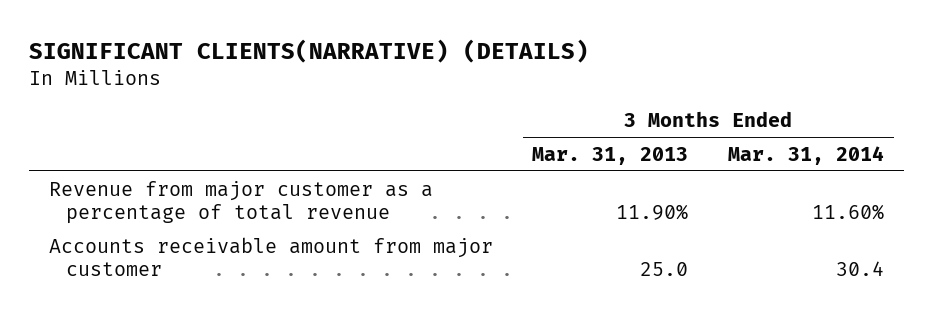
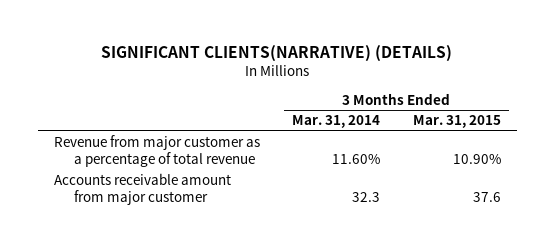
[532,146,689,165] Mar. 31, 2013 -> none
none -> [412,115,501,129] Mar. 31, 2015
[836,261,885,277] 30.4 -> [352,192,381,203] 32.3

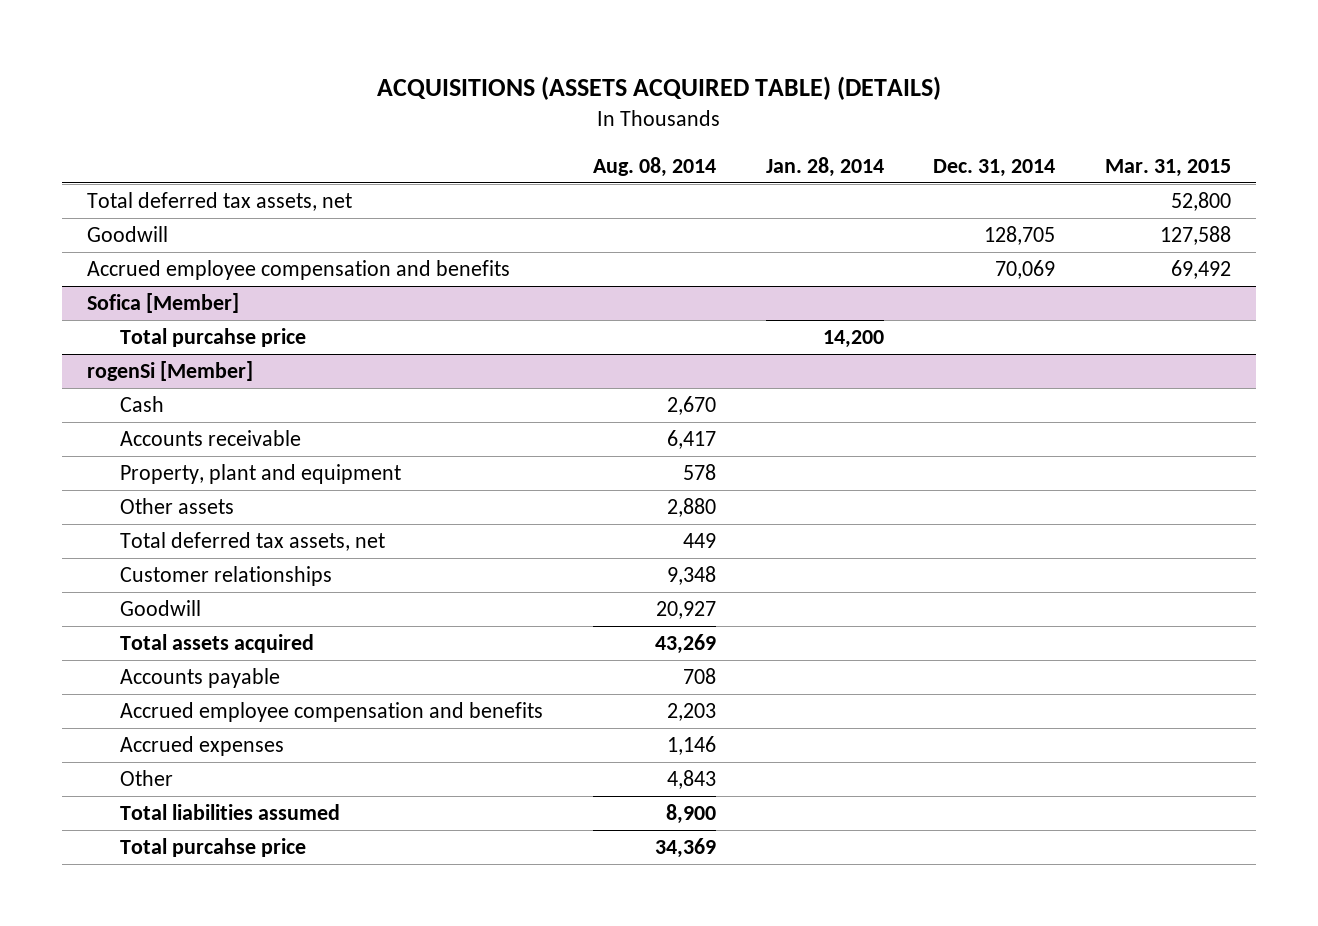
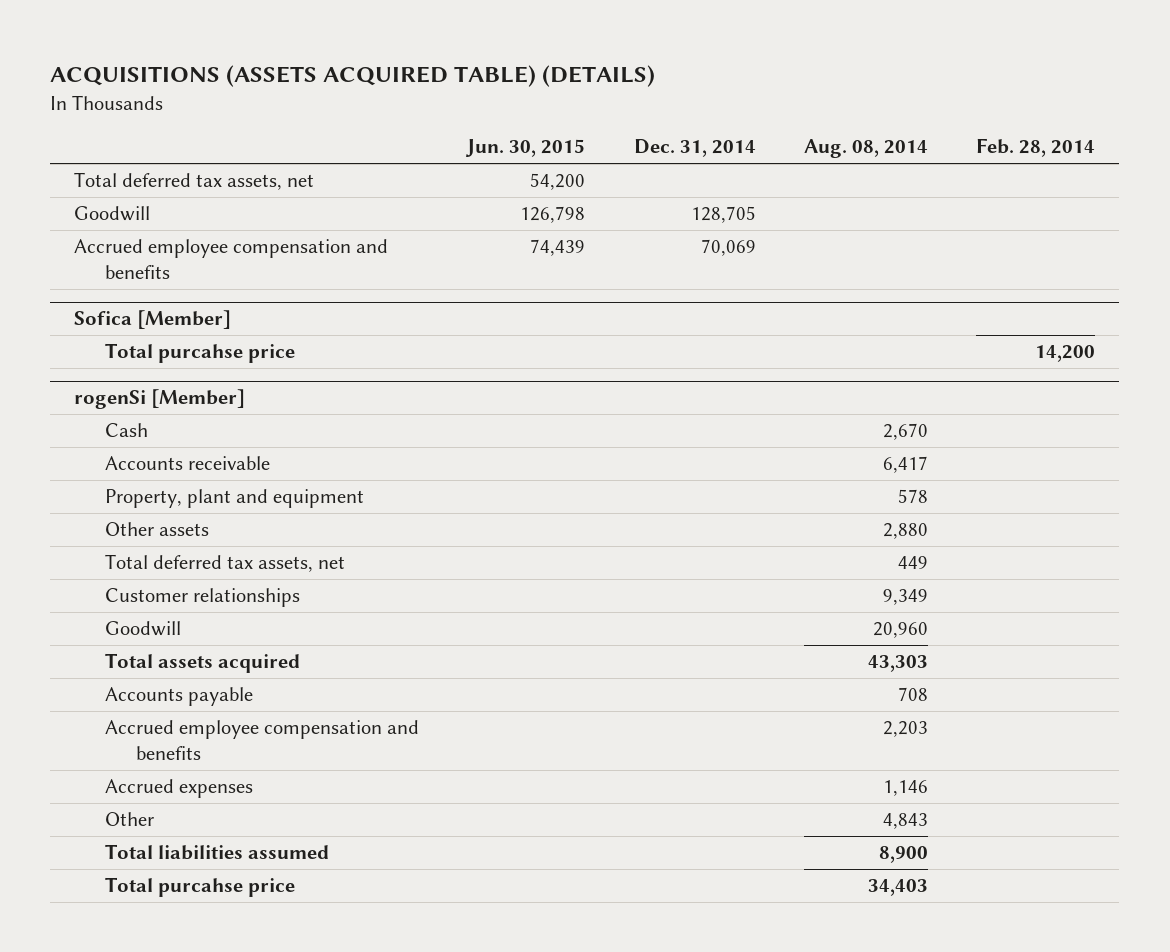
[765,156,884,177] Jan. 28, 2014 -> none
[1104,158,1231,177] Mar. 31, 2015 -> none
none -> [465,139,586,158] Jun. 30, 2015
none -> [976,138,1096,158] Feb. 28, 2014
[666,566,716,586] 9,348 -> [883,589,929,606] 9,349
[655,601,716,620] 20,927 -> [873,622,929,639] 20,960
[654,634,716,655] 43,269 -> [868,655,929,673] 43,303
[654,838,716,859] 34,369 -> [868,879,929,897] 34,403

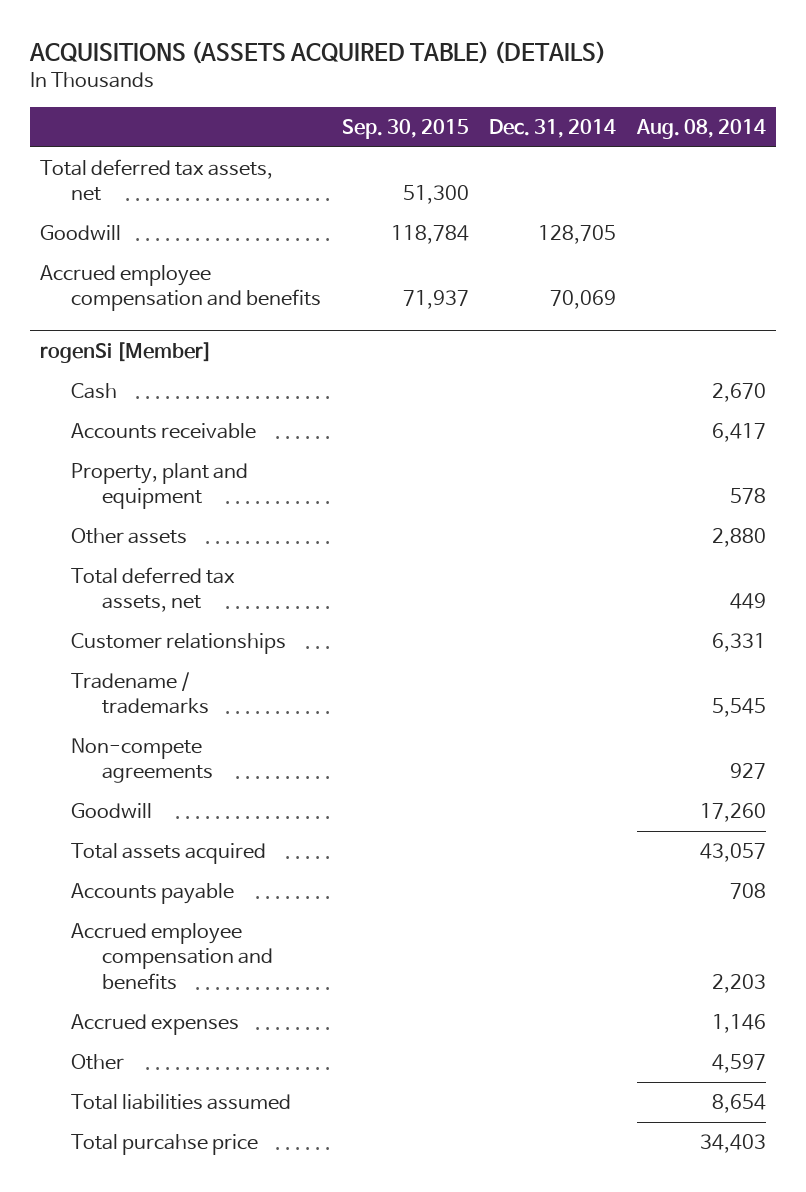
[465,139,586,158] Jun. 30, 2015 -> none
[976,138,1096,158] Feb. 28, 2014 -> none
none -> [341,119,469,140] Sep. 30, 2015
[74,310,232,330] Sofica [Member] -> none
[105,343,296,364] Total purcahse price -> none
[883,589,929,606] 9,349 -> [711,633,766,653] 6,331
none -> [71,672,210,715] Tradename / trademarks
none -> [71,738,214,784] Non-compete agreements
[873,622,929,639] 20,960 -> [699,803,766,823] 17,260
[868,655,929,673] 43,303 -> [699,843,766,863] 43,057
[883,813,929,830] 4,843 -> [711,1054,766,1074] 4,597
[879,846,929,864] 8,900 -> [711,1094,766,1114] 8,654

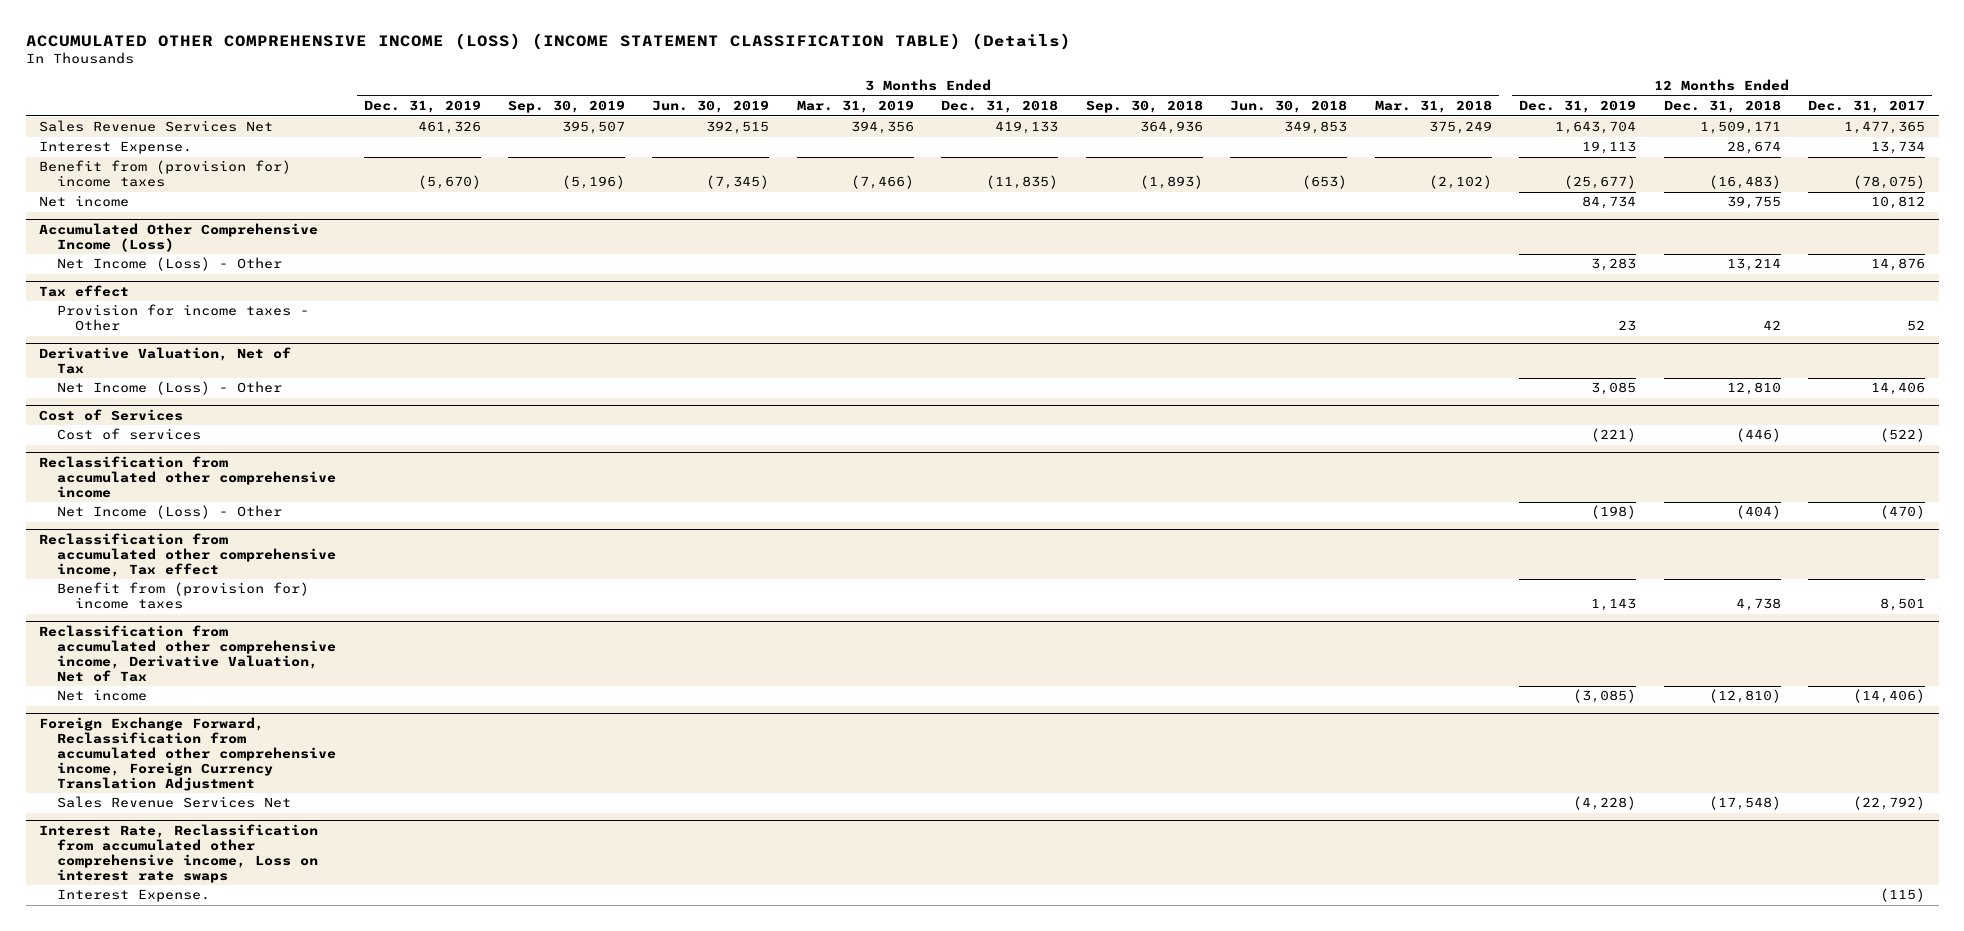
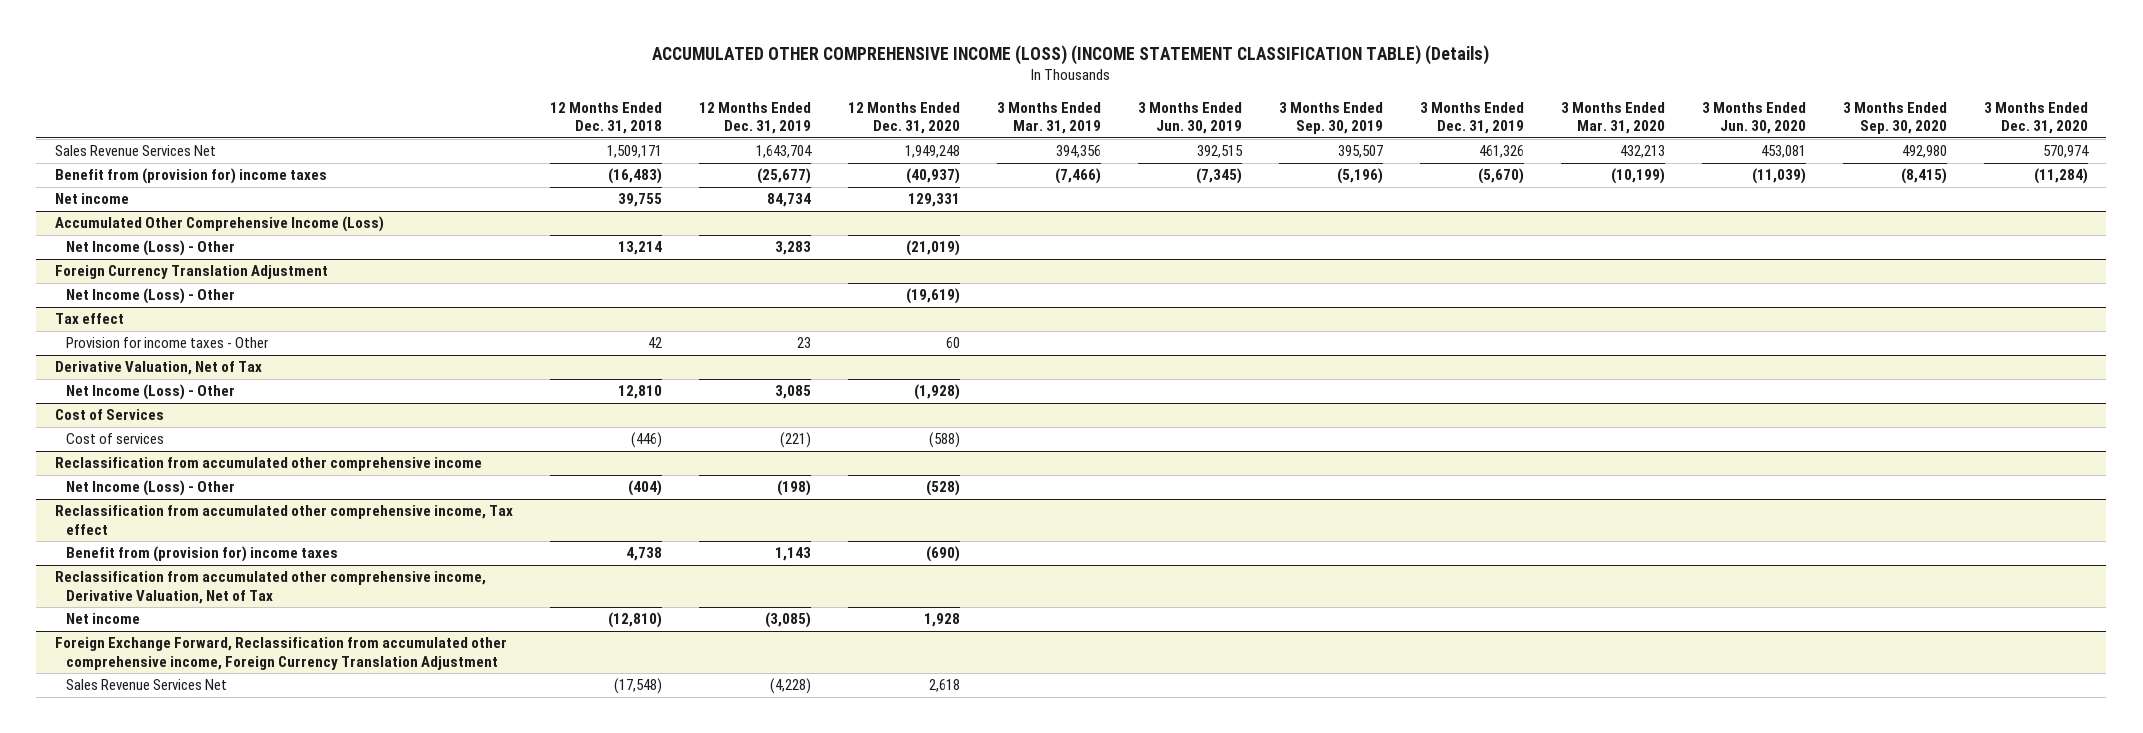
[941,100,1059,114] Dec. 31, 2018 -> none
[1085,100,1203,114] Sep. 30, 2018 -> none
[1230,100,1348,114] Jun. 30, 2018 -> none
[1374,100,1492,114] Mar. 31, 2018 -> none
[1808,100,1926,114] Dec. 31, 2017 -> none
none -> [847,101,960,135] 12 Months Ended Dec. 31, 2020
none -> [1560,101,1665,135] 3 Months Ended Mar. 31, 2020
none -> [1701,101,1806,135] 3 Months Ended Jun. 30, 2020
none -> [1842,101,1947,135] 3 Months Ended Sep. 30, 2020
none -> [1983,101,2088,135] 3 Months Ended Dec. 31, 2020
[39,141,193,155] Interest Expense. -> none
none -> [54,265,328,280] Foreign Currency Translation Adjustment
none -> [66,288,236,305] Net Income (Loss) - Other
[39,823,319,883] Interest Rate, Reclassification from accumulated other comprehensive income, Loss on interest rate swaps -> none
[57,889,211,903] Interest Expense. -> none

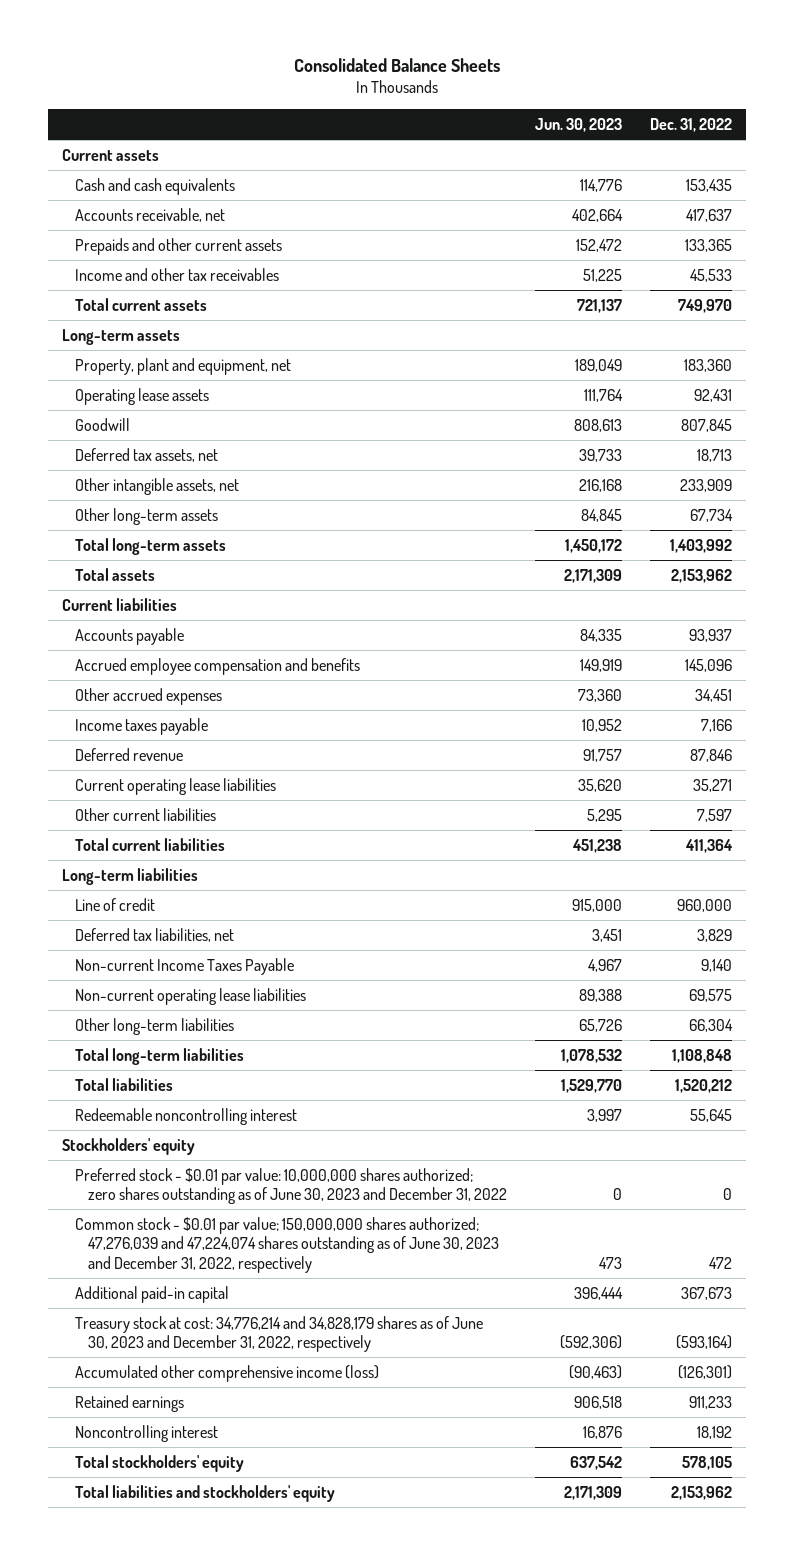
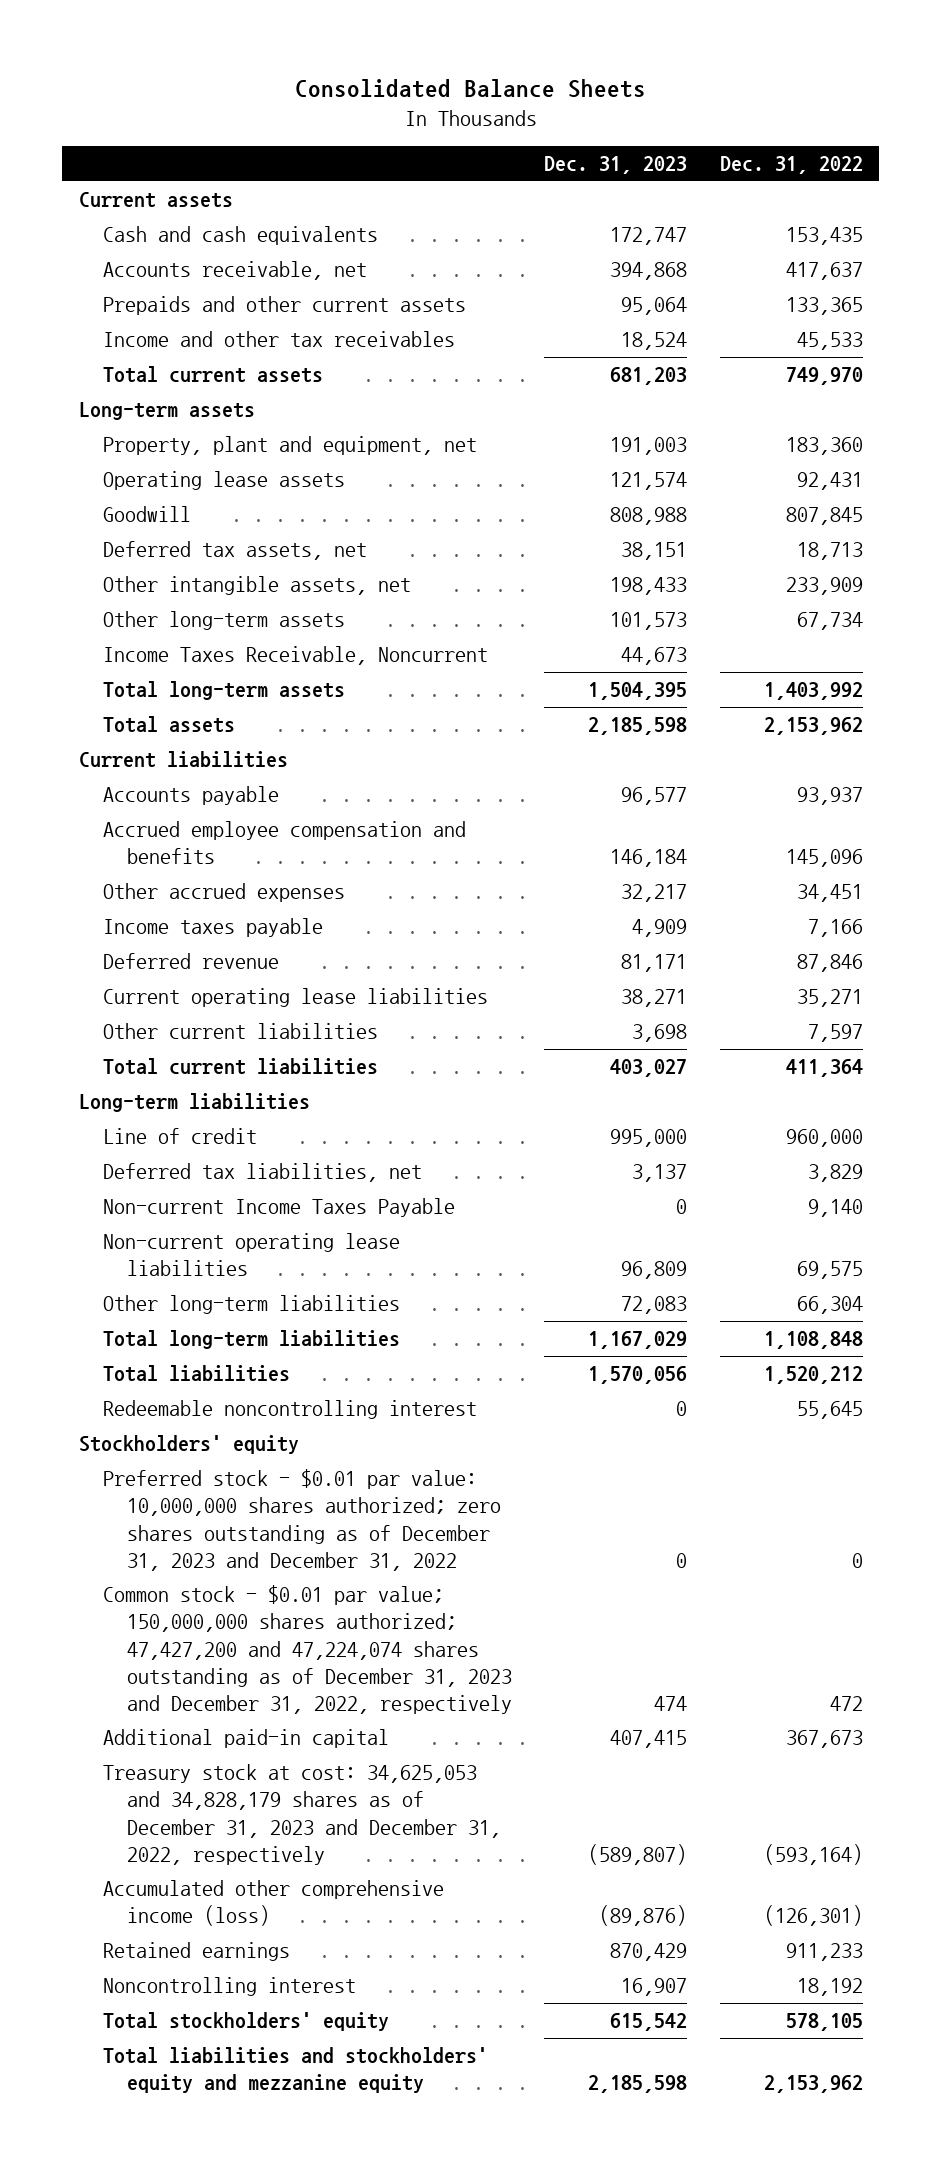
[535,117,623,132] Jun. 30, 2023 -> none
none -> [544,156,688,175] Dec. 31, 2023
none -> [102,646,488,666] Income Taxes Receivable, Noncurrent
[74,1167,508,1205] Preferred stock - $0.01 par value: 10,000,000 shares authorized; zero shares outstanding as of June 30, 2023 and December 31, 2022 -> [102,1469,502,1571] Preferred stock - $0.01 par value: 10,000,000 shares authorized; zero shares outstanding as of December 31, 2023 and December 31, 2022
[74,1216,500,1273] Common stock - $0.01 par value; 150,000,000 shares authorized; 47,276,039 and 47,224,074 shares outstanding as of June 30, 2023 and December 31, 2022, respectively -> [102,1585,513,1714] Common stock - $0.01 par value; 150,000,000 shares authorized; 47,427,200 and 47,224,074 shares outstanding as of December 31, 2023 and December 31, 2022, respectively
[74,1315,483,1353] Treasury stock at cost: 34,776,214 and 34,828,179 shares as of June 30, 2023 and December 31, 2022, respectively -> [102,1764,502,1865] Treasury stock at cost: 34,625,053 and 34,828,179 shares as of December 31, 2023 and December 31, 2022, respectively
[74,1484,335,1502] Total liabilities and stockholders' equity -> [102,2047,488,2094] Total liabilities and stockholders' equity and mezzanine equity

